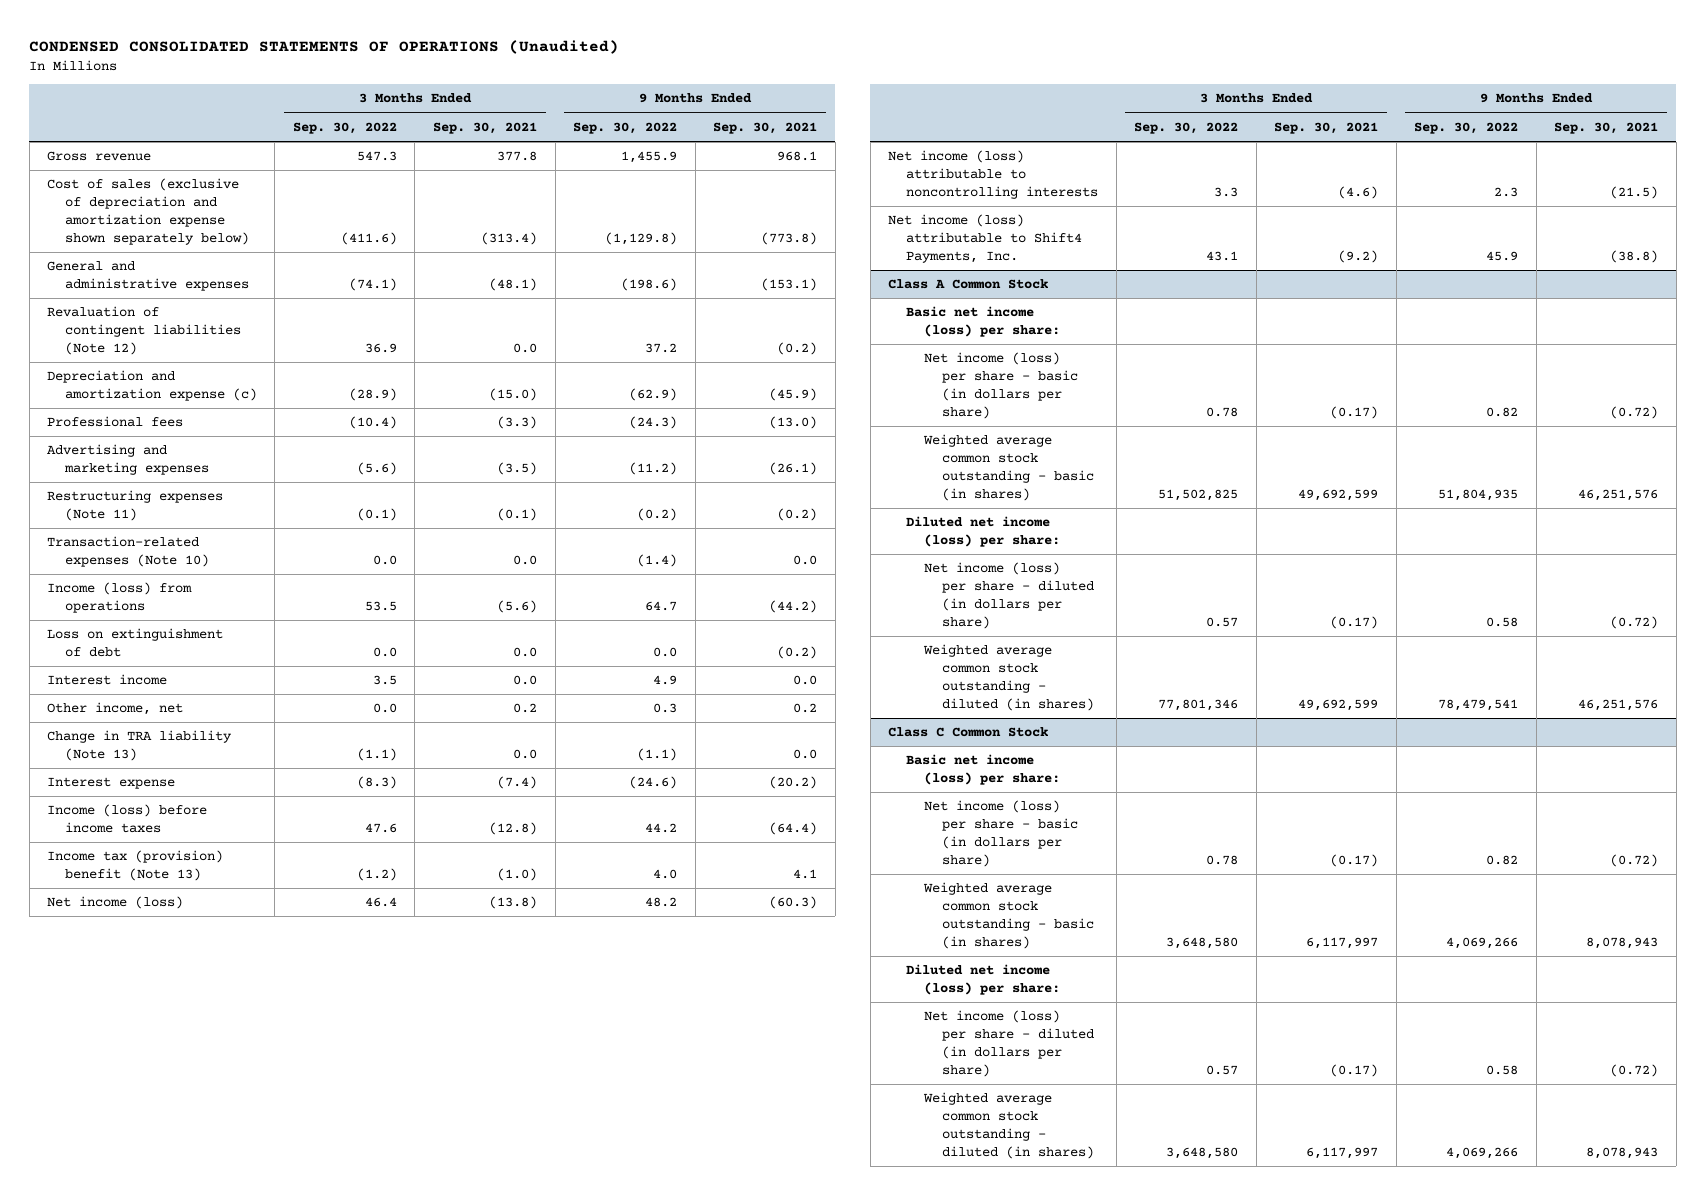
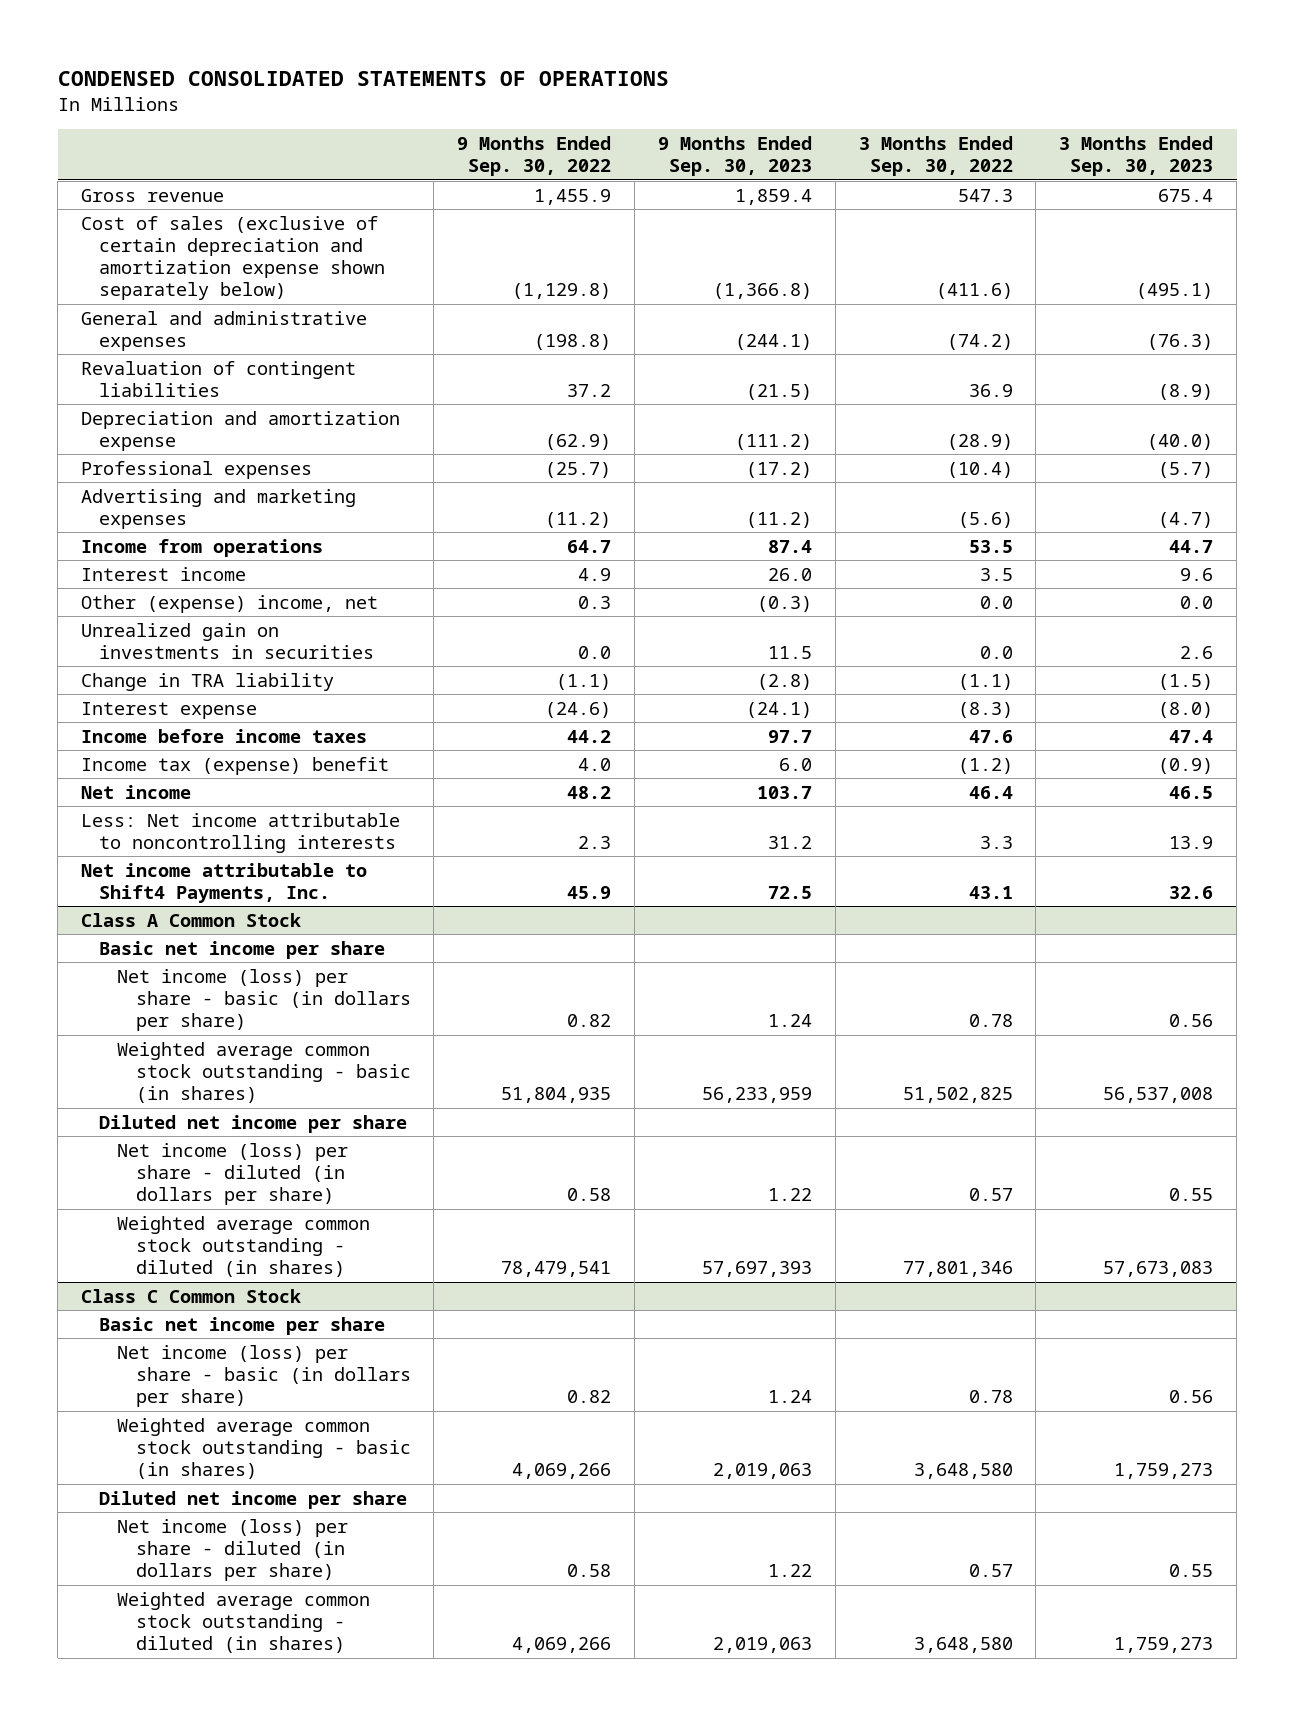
[29,39,620,54] CONDENSED CONSOLIDATED STATEMENTS OF OPERATIONS (Unaudited) -> [57,71,669,87] CONDENSED CONSOLIDATED STATEMENTS OF OPERATIONS
[432,121,537,134] Sep. 30, 2021 -> none
[713,121,818,134] Sep. 30, 2021 -> none
none -> [657,135,812,177] 9 Months Ended Sep. 30, 2023
none -> [1059,135,1214,177] 3 Months Ended Sep. 30, 2023
[47,178,249,246] Cost of sales (exclusive of depreciation and amortization expense shown separately below) -> [81,215,386,301] Cost of sales (exclusive of certain depreciation and amortization expense shown separately below)
[348,278,397,292] (74.1) -> [946,333,1013,350] (74.2)
[621,278,678,292] (198.6) -> [534,333,612,350] (198.8)
[47,306,241,356] Revaluation of contingent liabilities (Note 12) -> [81,360,357,397] Revaluation of contingent liabilities
[47,370,257,402] Depreciation and amortization expense (c) -> [81,410,401,451] Depreciation and amortization expense
[47,416,184,428] Professional fees -> [81,460,313,479] Professional expenses
[629,416,678,430] (24.3) -> [545,461,612,478] (25.7)
[47,490,224,522] Restructuring expenses (Note 11) -> none
[47,536,209,568] Transaction-related expenses (Note 10) -> none
[47,628,224,658] Loss on extinguishment of debt -> none
[47,582,193,614] Income (loss) from operations -> [81,538,324,557] Income from operations
[47,702,184,716] Other income, net -> [81,594,379,613] Other (expense) income, net
none -> [81,622,375,659] Unrealized gain on investments in securities
[47,730,233,762] Change in TRA liability (Note 13) -> [81,672,335,691] Change in TRA liability
[47,804,208,834] Income (loss) before income taxes -> [81,728,368,743] Income before income taxes
[47,850,224,882] Income tax (provision) benefit (Note 13) -> [81,756,390,775] Income tax (expense) benefit
[47,896,184,910] Net income (loss) -> [81,784,192,799] Net income
[888,150,1099,200] Net income (loss) attributable to noncontrolling interests -> [81,812,401,853] Less: Net income attributable to noncontrolling interests
[888,214,1083,264] Net income (loss) attributable to Shift4 Payments, Inc. -> [81,862,368,903] Net income attributable to Shift4 Payments, Inc.
[906,306,1060,338] Basic net income (loss) per share: -> [99,940,386,959] Basic net income per share
[906,516,1060,548] Diluted net income (loss) per share: -> [99,1114,408,1133] Diluted net income per share
[906,754,1060,786] Basic net income (loss) per share: -> [99,1316,386,1335] Basic net income per share
[906,964,1060,996] Diluted net income (loss) per share: -> [99,1490,408,1509] Diluted net income per share

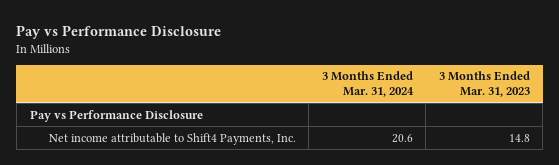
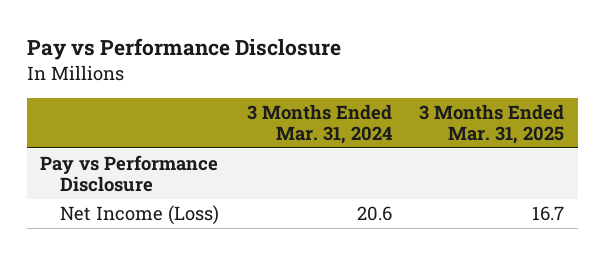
[438,71,530,97] 3 Months Ended Mar. 31, 2023 -> none
none -> [418,103,564,145] 3 Months Ended Mar. 31, 2025
[48,132,296,145] Net income attributable to Shift4 Payments, Inc. -> [60,205,220,226] Net Income (Loss)

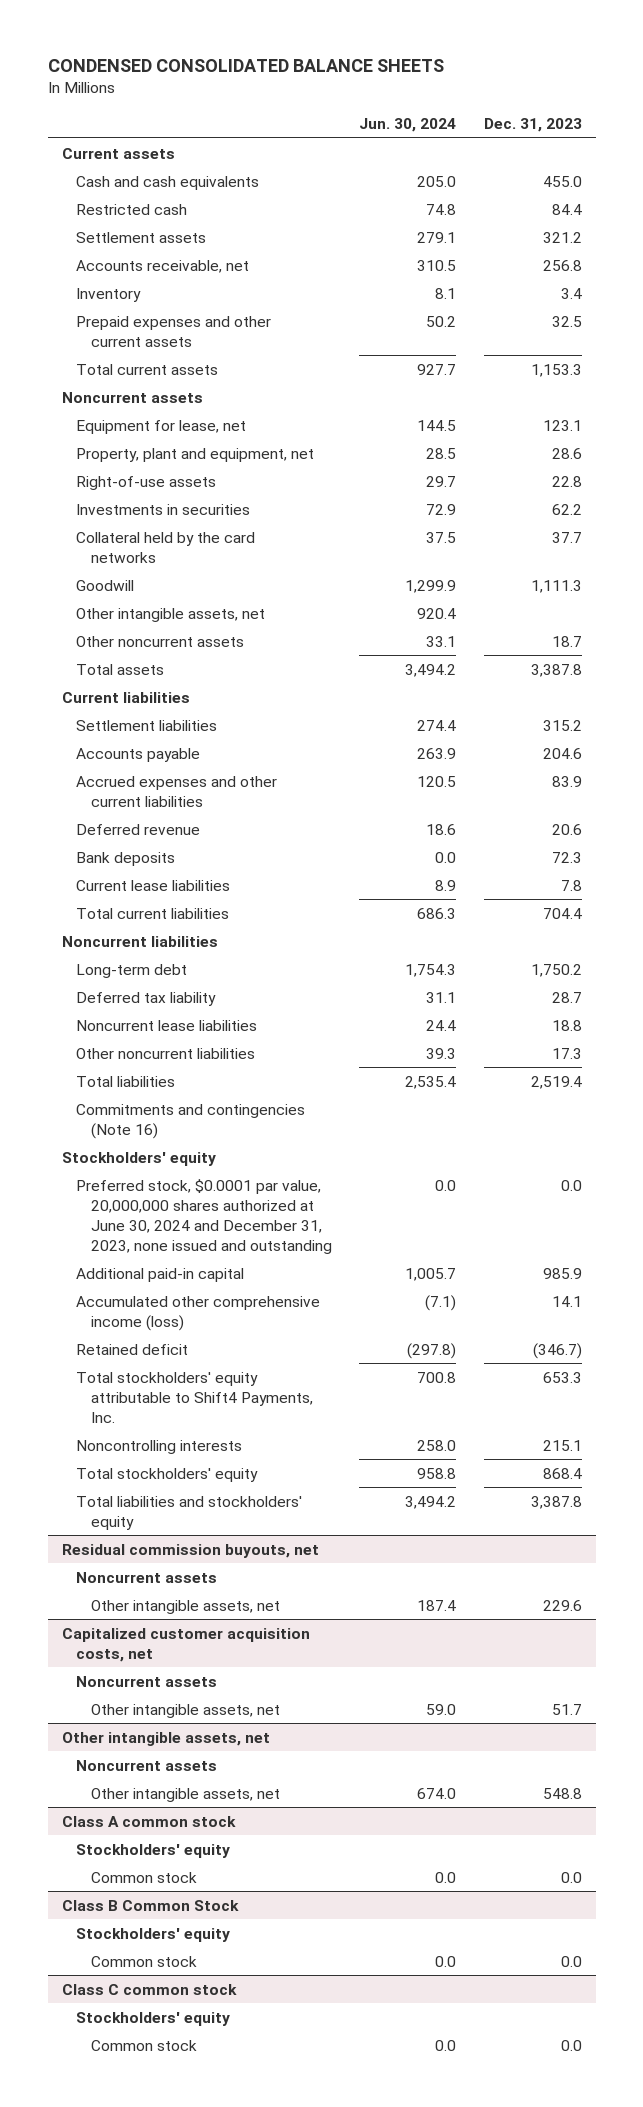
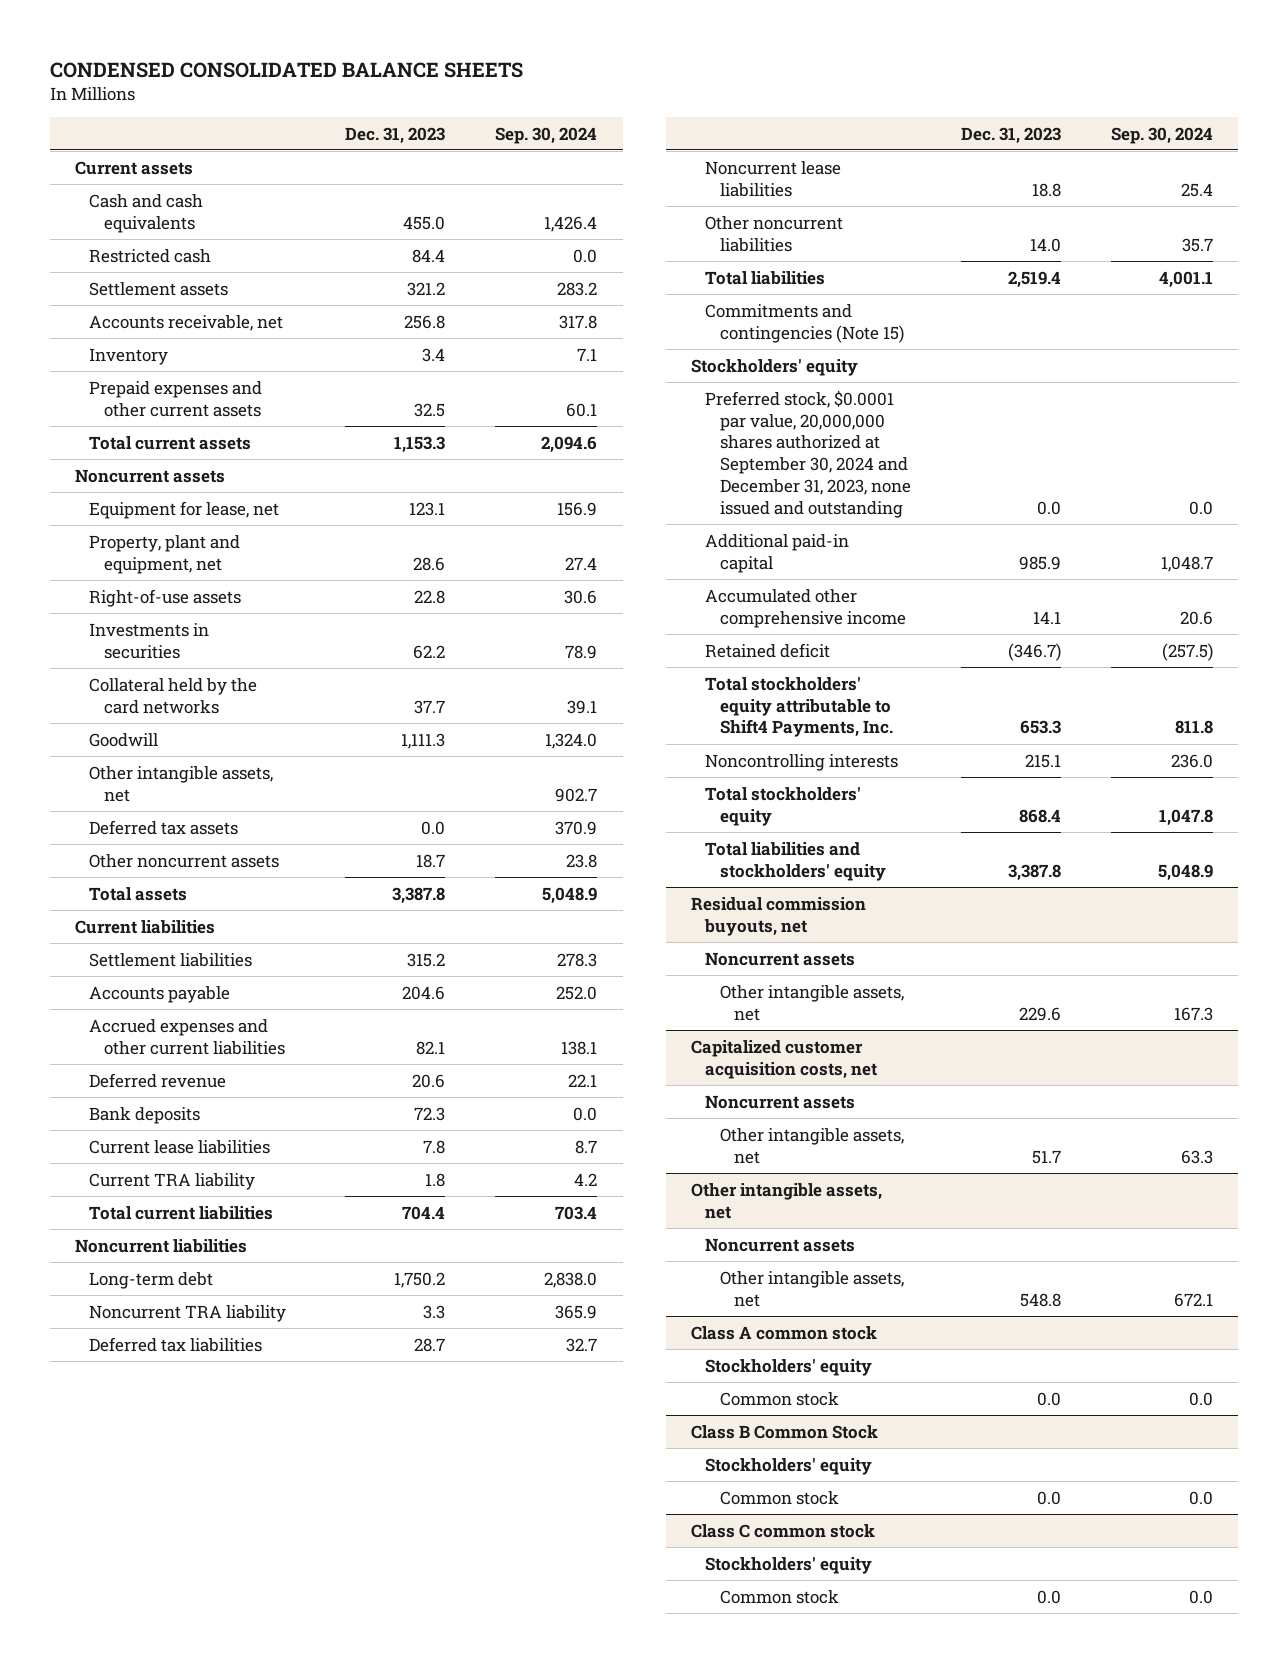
[359,117,457,132] Jun. 30, 2024 -> none
none -> [495,126,598,144] Sep. 30, 2024
none -> [89,819,239,835] Deferred tax assets
[551,775,582,787] 83.9 -> [416,1040,446,1055] 82.1
none -> [89,1172,256,1190] Current TRA liability
none -> [89,1304,287,1322] Noncurrent TRA liability
[76,991,217,1006] Deferred tax liability -> [89,1336,263,1352] Deferred tax liabilities
[551,1047,582,1059] 17.3 -> [1029,237,1061,252] 14.0
[76,1103,306,1139] Commitments and contingencies (Note 16) -> [705,303,904,343] Commitments and contingencies (Note 15)
[76,1178,332,1254] Preferred stock, $0.0001 par value, 20,000,000 shares authorized at June 30, 2024 and December 31, 2023, none issued and outstanding -> [705,389,911,519] Preferred stock, $0.0001 par value, 20,000,000 shares authorized at September 30, 2024 and December 31, 2023, none issued and outstanding
[76,1295,321,1331] Accumulated other comprehensive income (loss) -> [705,588,906,628] Accumulated other comprehensive income

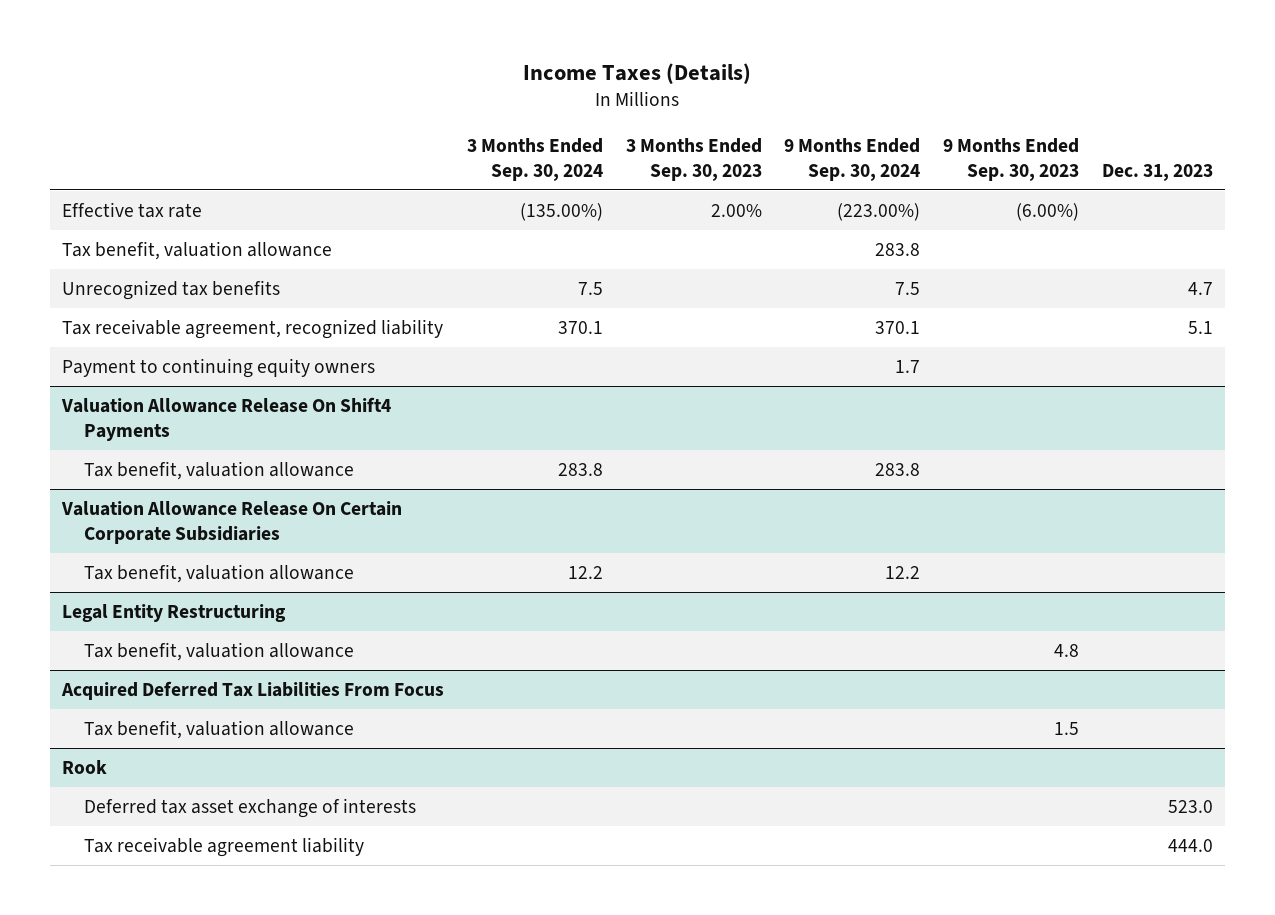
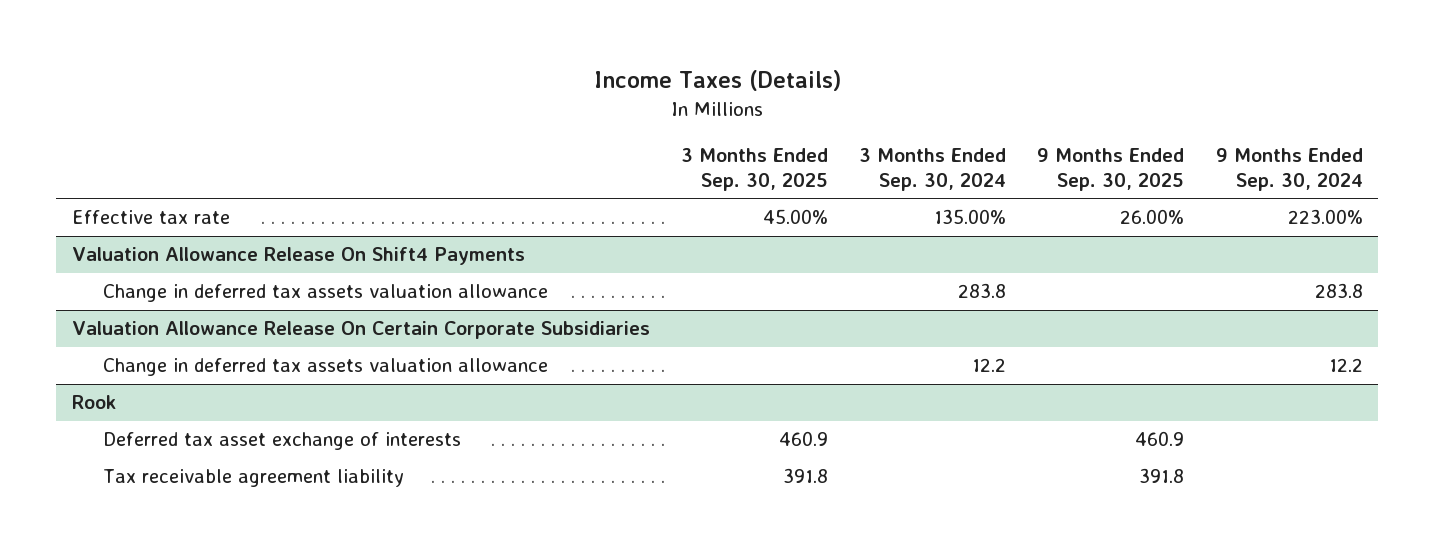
[625,137,762,181] 3 Months Ended Sep. 30, 2023 -> none
[943,137,1080,181] 9 Months Ended Sep. 30, 2023 -> none
[1102,163,1214,181] Dec. 31, 2023 -> none
none -> [680,147,828,191] 3 Months Ended Sep. 30, 2025
none -> [1037,147,1185,191] 9 Months Ended Sep. 30, 2025
[61,240,332,260] Tax benefit, valuation allowance -> none
[61,279,280,300] Unrecognized tax benefits -> none
[61,318,443,339] Tax receivable agreement, recognized liability -> none
[61,357,375,378] Payment to continuing equity owners -> none
[519,202,603,221] (135.00%) -> [934,209,1007,225] 135.00%
[837,202,921,221] (223.00%) -> [1287,209,1363,225] 223.00%
[84,460,355,480] Tax benefit, valuation allowance -> [103,284,549,303] Change in deferred tax assets valuation allowance
[61,603,286,622] Legal Entity Restructuring -> none
[84,641,355,661] Tax benefit, valuation allowance -> none
[60,680,444,700] Acquired Deferred Tax Liabilities From Focus -> none
[84,719,355,739] Tax benefit, valuation allowance -> none
[84,563,355,583] Tax benefit, valuation allowance -> [103,358,549,377] Change in deferred tax assets valuation allowance

